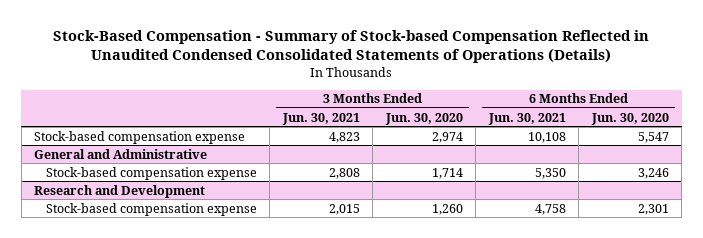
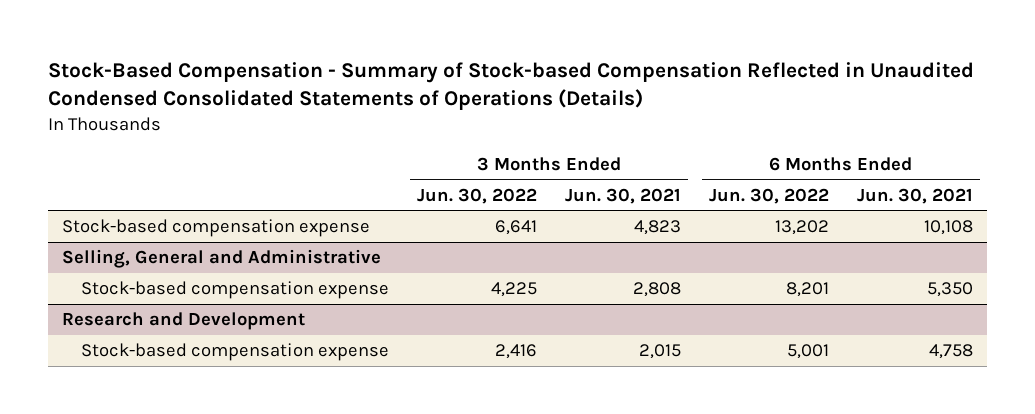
[384,112,463,125] Jun. 30, 2020 -> none
[590,112,669,125] Jun. 30, 2020 -> none
none -> [416,187,537,204] Jun. 30, 2022
none -> [708,187,829,204] Jun. 30, 2022
[34,148,208,159] General and Administrative -> [62,249,382,269] Selling, General and Administrative

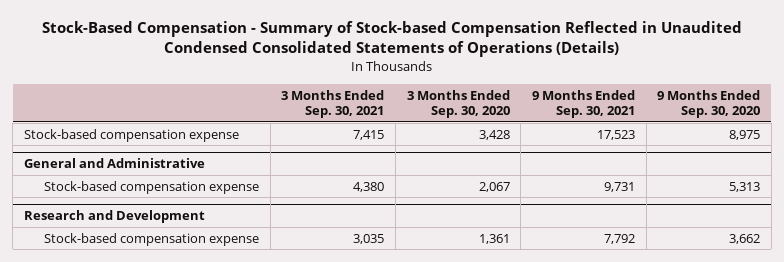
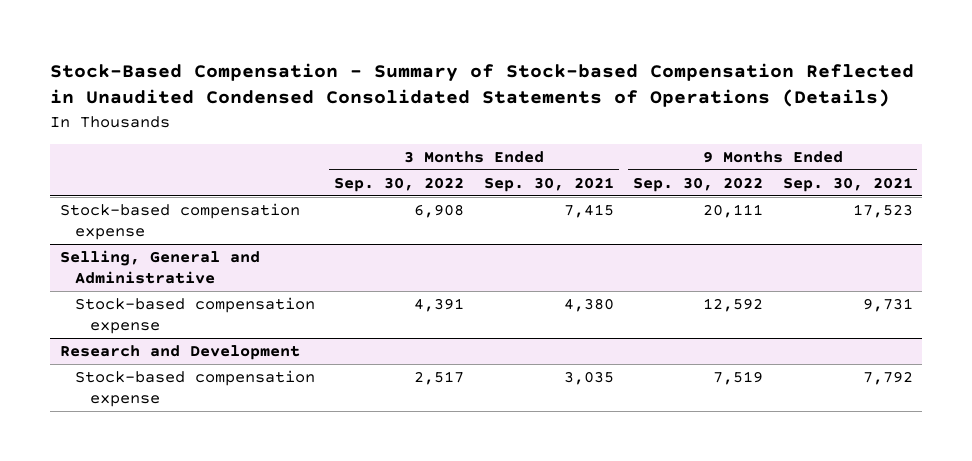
[406,89,510,119] 3 Months Ended Sep. 30, 2020 -> none
[657,89,761,119] 9 Months Ended Sep. 30, 2020 -> none
none -> [334,176,465,192] Sep. 30, 2022
none -> [633,176,764,192] Sep. 30, 2022
[23,158,205,169] General and Administrative -> [59,249,260,285] Selling, General and Administrative

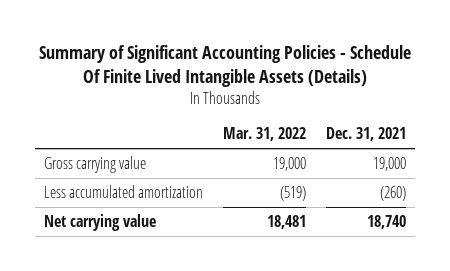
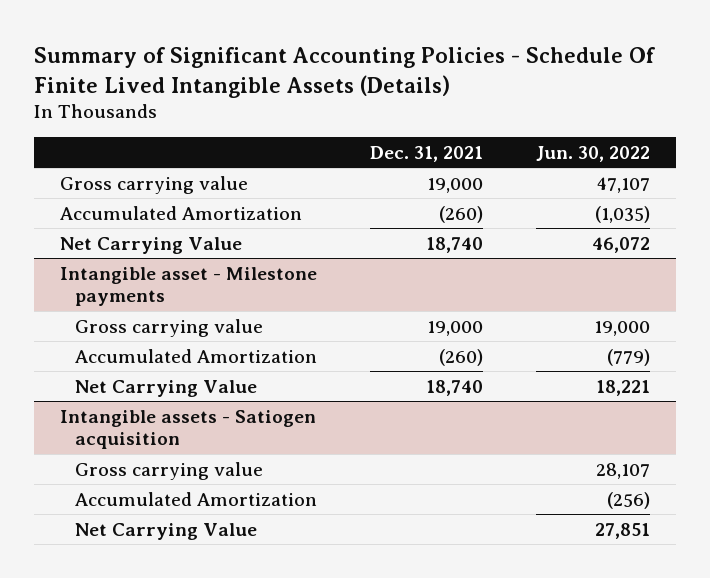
[223,127,307,142] Mar. 31, 2022 -> none
none -> [535,145,650,162] Jun. 30, 2022
[44,184,204,198] Less accumulated amortization -> [60,205,303,220] Accumulated Amortization
[44,213,157,231] Net carrying value -> [60,236,243,254] Net Carrying Value
none -> [60,266,318,307] Intangible asset - Milestone payments
none -> [75,318,264,337] Gross carrying value
none -> [75,348,318,363] Accumulated Amortization
none -> [75,379,258,397] Net Carrying Value
none -> [60,409,317,450] Intangible assets - Satiogen acquisition
none -> [75,461,264,480] Gross carrying value
none -> [75,491,318,506] Accumulated Amortization
none -> [75,522,258,540] Net Carrying Value

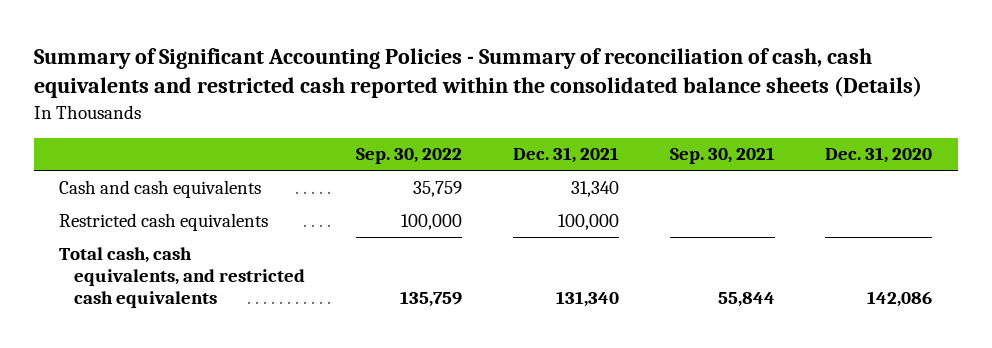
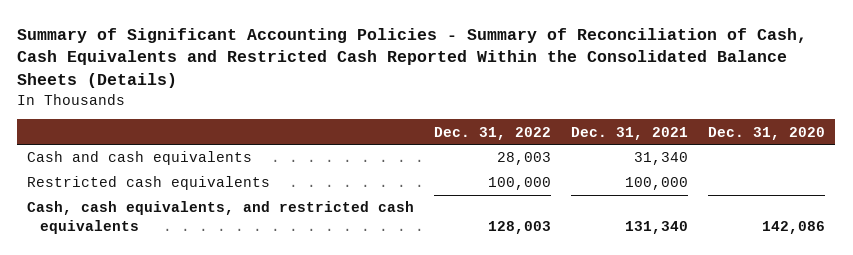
[34,47,923,98] Summary of Significant Accounting Policies - Summary of reconciliation of cash, cash equivalents and restricted cash reported within the consolidated balance sheets (Details) -> [17,27,808,89] Summary of Significant Accounting Policies - Summary of Reconciliation of Cash, Cash Equivalents and Restricted Cash Reported Within the Consolidated Balance Sheets (Details)
[356,148,463,165] Sep. 30, 2022 -> none
[669,147,775,165] Sep. 30, 2021 -> none
none -> [434,126,552,140] Dec. 31, 2022
[59,246,306,309] Total cash, cash equivalents, and restricted cash equivalents -> [27,201,415,234] Cash, cash equivalents, and restricted cash equivalents

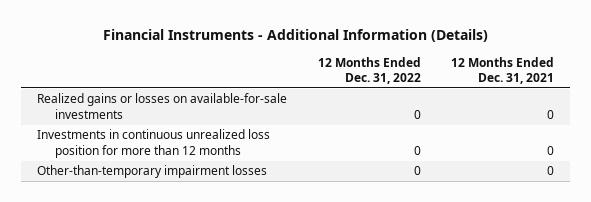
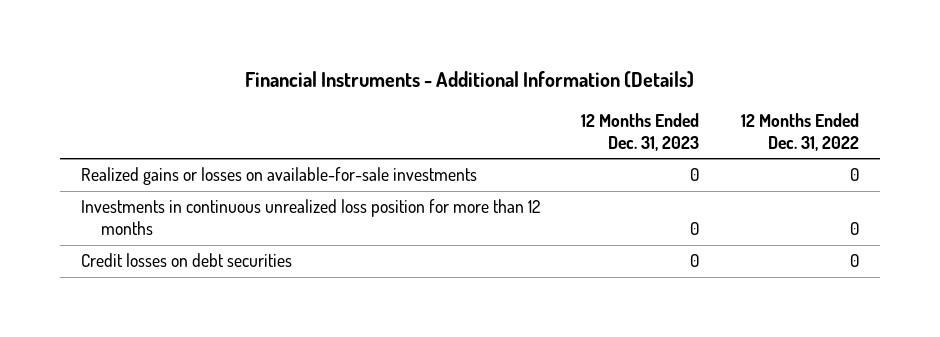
[451,56,555,84] 12 Months Ended Dec. 31, 2021 -> none
none -> [581,112,700,151] 12 Months Ended Dec. 31, 2023
[36,165,267,179] Other-than-temporary impairment losses -> none
none -> [80,253,292,268] Credit losses on debt securities

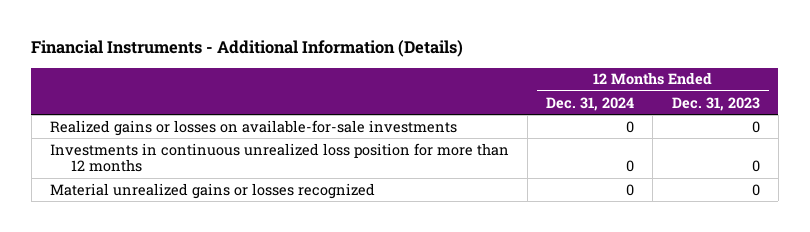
[740,112,859,151] 12 Months Ended Dec. 31, 2022 -> none
none -> [546,96,635,111] Dec. 31, 2024
[80,253,292,268] Credit losses on debt securities -> none
none -> [49,182,375,199] Material unrealized gains or losses recognized

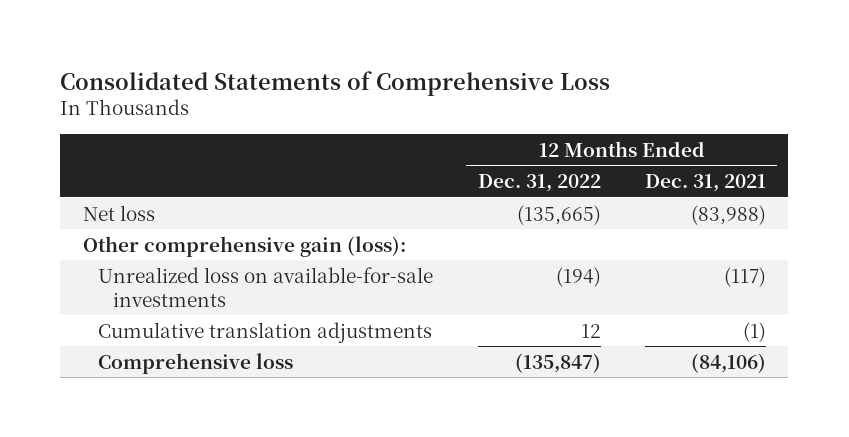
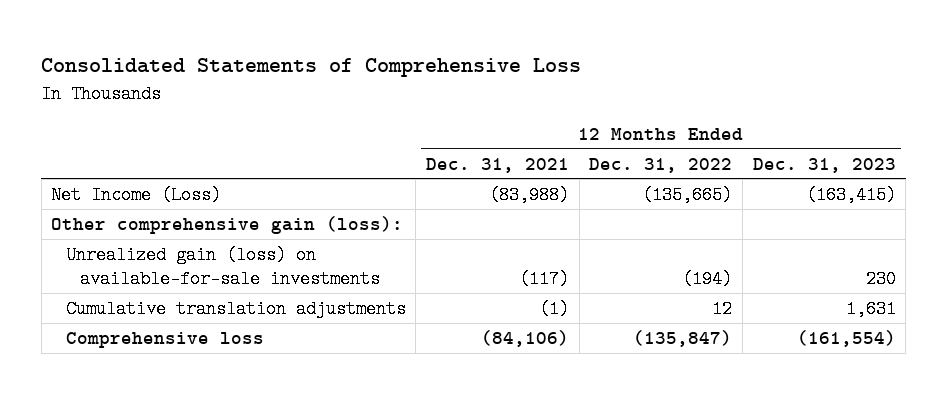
none -> [752,157,896,173] Dec. 31, 2023
[82,204,155,221] Net loss -> [51,185,222,204] Net Income (Loss)
[98,266,434,307] Unrealized loss on available-for-sale investments -> [65,245,380,289] Unrealized gain (loss) on available-for-sale investments

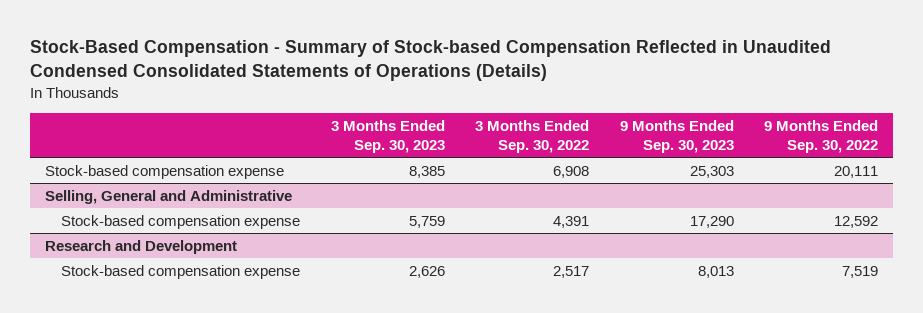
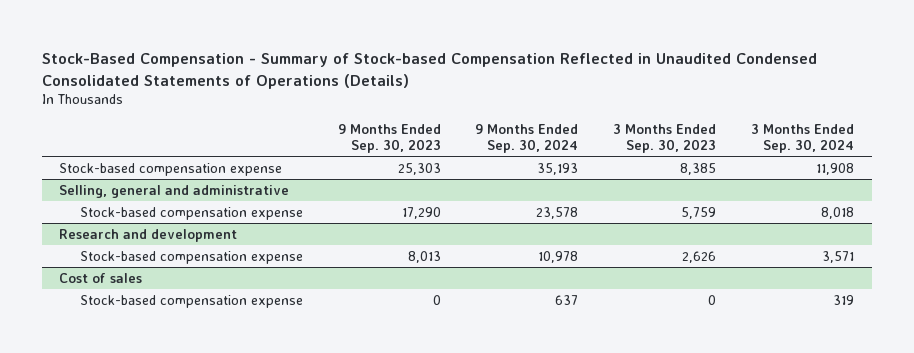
[475,119,590,153] 3 Months Ended Sep. 30, 2022 -> none
[764,119,879,153] 9 Months Ended Sep. 30, 2022 -> none
none -> [475,124,579,154] 9 Months Ended Sep. 30, 2024
none -> [751,124,855,154] 3 Months Ended Sep. 30, 2024
[45,189,293,204] Selling, General and Administrative -> [59,184,290,198] Selling, general and administrative
[45,239,238,254] Research and Development -> [59,228,238,242] Research and development
none -> [59,272,143,283] Cost of sales
none -> [79,294,303,308] Stock-based compensation expense

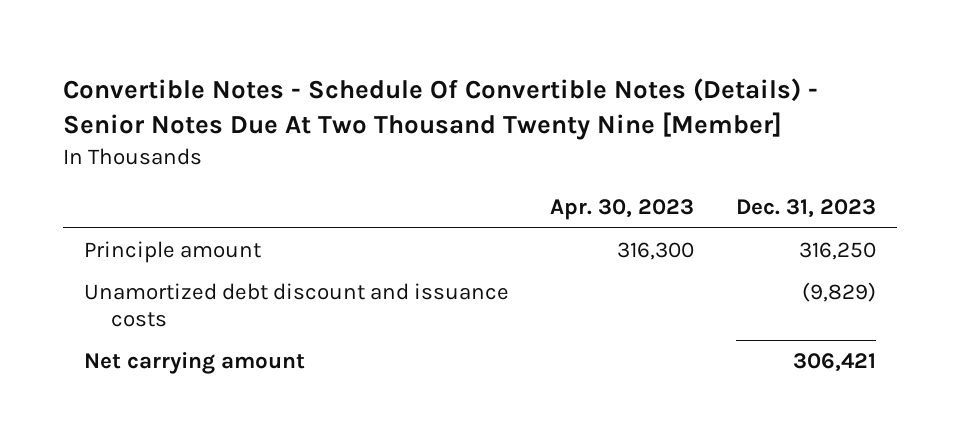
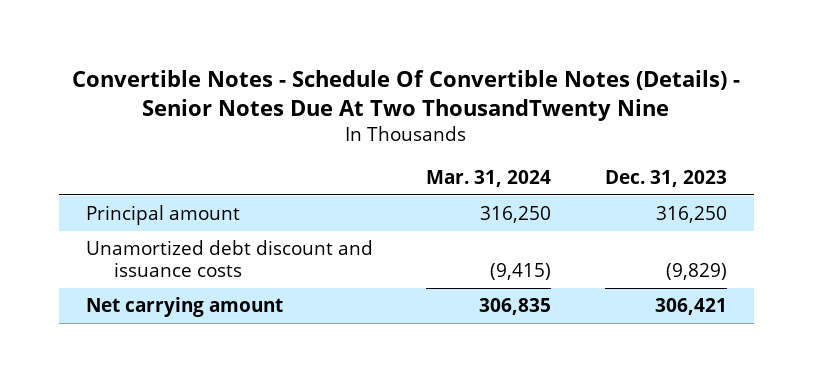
[63,78,819,141] Convertible Notes - Schedule Of Convertible Notes (Details) - Senior Notes Due At Two Thousand Twenty Nine [Member] -> [72,70,741,122] Convertible Notes - Schedule Of Convertible Notes (Details) - Senior Notes Due At Two ThousandTwenty Nine
[550,199,695,221] Apr. 30, 2023 -> none
none -> [426,169,552,187] Mar. 31, 2024
[83,240,261,263] Principle amount -> [85,205,240,226] Principal amount

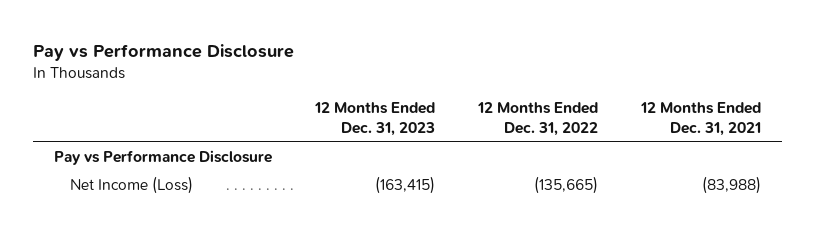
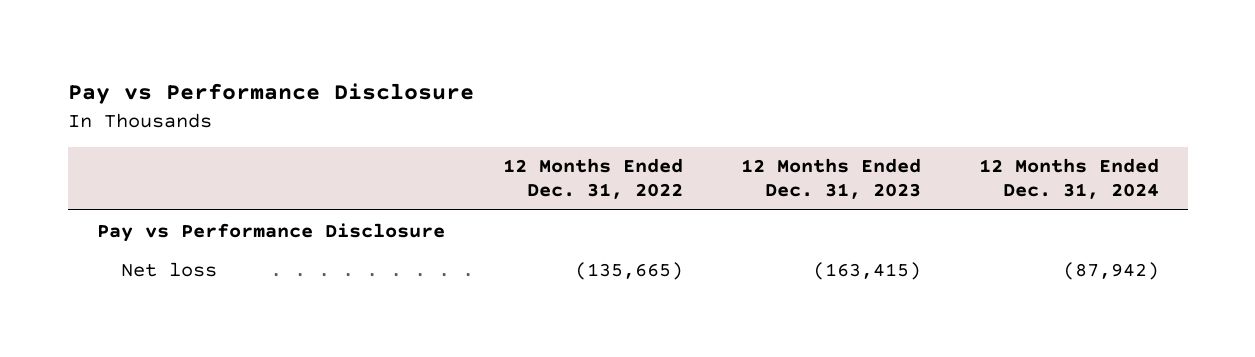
[639,102,761,136] 12 Months Ended Dec. 31, 2021 -> none
none -> [978,158,1159,200] 12 Months Ended Dec. 31, 2024
[70,176,194,195] Net Income (Loss) -> [121,261,218,277] Net loss

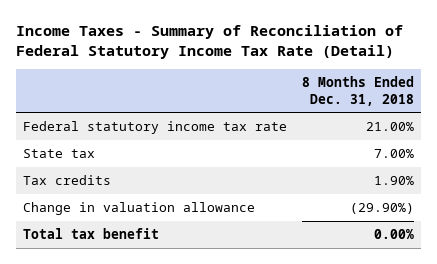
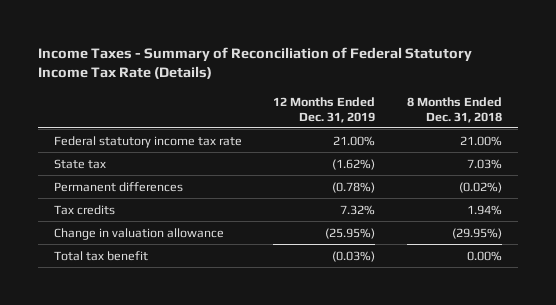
[16,25,404,60] Income Taxes - Summary of Reconciliation of Federal Statutory Income Tax Rate (Detail) -> [38,46,473,80] Income Taxes - Summary of Reconciliation of Federal Statutory Income Tax Rate (Details)
none -> [273,96,376,123] 12 Months Ended Dec. 31, 2019
[373,149,414,159] 7.00% -> [467,158,503,169] 7.03%
none -> [53,181,183,192] Permanent differences
[373,176,414,186] 1.90% -> [467,204,503,215] 1.94%
[349,203,414,215] (29.90%) -> [452,227,503,239] (29.95%)

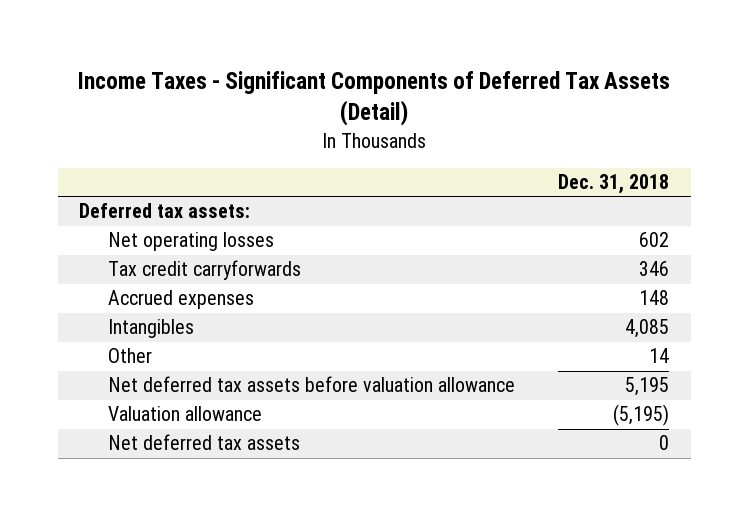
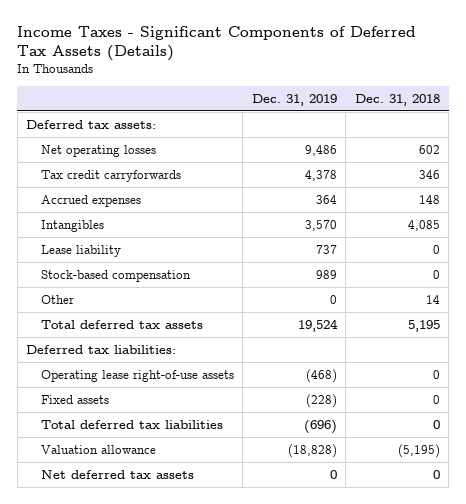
[78,70,671,127] Income Taxes - Significant Components of Deferred Tax Assets (Detail) -> [17,25,417,62] Income Taxes - Significant Components of Deferred Tax Assets (Details)
none -> [251,93,337,106] Dec. 31, 2019
none -> [41,244,122,257] Lease liability
none -> [41,269,192,282] Stock-based compensation
[108,376,516,393] Net deferred tax assets before valuation allowance -> [41,319,204,329] Total deferred tax assets
none -> [26,344,177,354] Deferred tax liabilities:
none -> [41,369,235,382] Operating lease right-of-use assets
none -> [41,394,110,404] Fixed assets
none -> [41,419,224,429] Total deferred tax liabilities

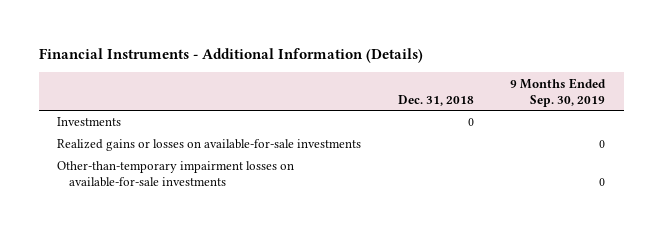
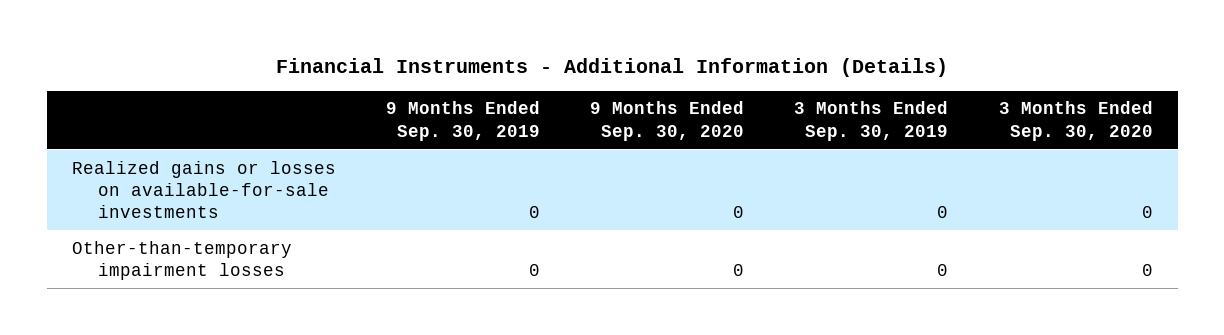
[397,94,474,106] Dec. 31, 2018 -> none
none -> [590,101,745,141] 9 Months Ended Sep. 30, 2020
none -> [794,101,949,141] 3 Months Ended Sep. 30, 2019
none -> [998,101,1153,141] 3 Months Ended Sep. 30, 2020
[57,117,122,127] Investments -> none
[57,161,295,188] Other-than-temporary impairment losses on available-for-sale investments -> [71,240,292,280] Other-than-temporary impairment losses

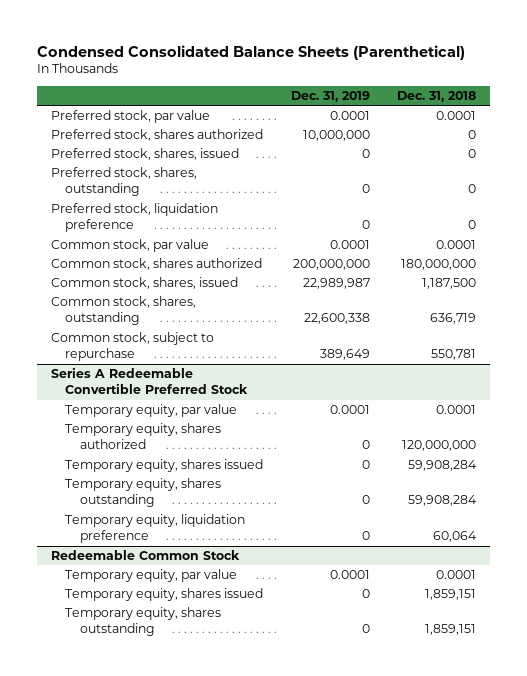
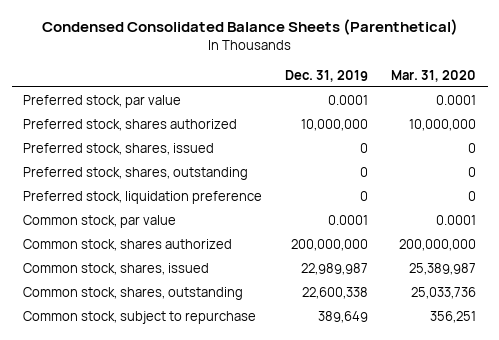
[397,91,477,103] Dec. 31, 2018 -> none
none -> [391,69,477,82] Mar. 31, 2020
[50,367,249,395] Series A Redeemable Convertible Preferred Stock -> none
[65,404,238,418] Temporary equity, par value -> none
[65,423,222,450] Temporary equity, shares authorized -> none
[65,459,264,473] Temporary equity, shares issued -> none
[65,478,222,508] Temporary equity, shares outstanding -> none
[65,514,246,544] Temporary equity, liquidation preference -> none
[50,550,240,561] Redeemable Common Stock -> none
[65,569,238,583] Temporary equity, par value -> none
[65,588,264,602] Temporary equity, shares issued -> none
[65,607,222,637] Temporary equity, shares outstanding -> none

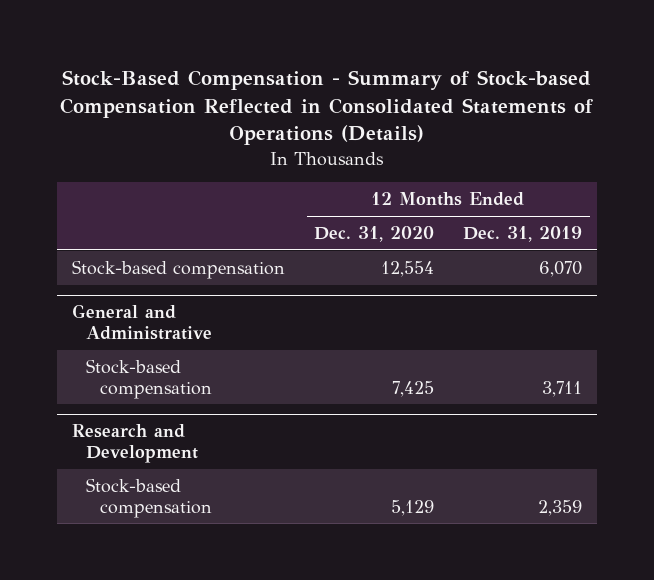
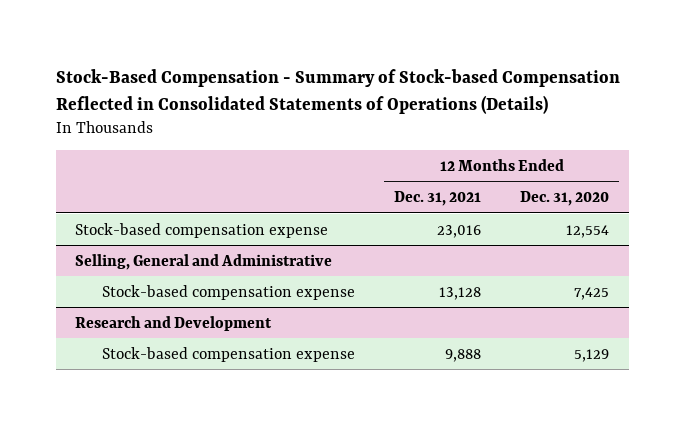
[463,225,583,242] Dec. 31, 2019 -> none
none -> [393,191,481,207] Dec. 31, 2021
[71,259,285,279] Stock-based compensation -> [75,222,329,238] Stock-based compensation expense
[71,304,213,340] General and Administrative -> [75,253,333,270] Selling, General and Administrative
[86,358,213,399] Stock-based compensation -> [101,284,355,300] Stock-based compensation expense
[86,477,213,518] Stock-based compensation -> [101,346,355,362] Stock-based compensation expense

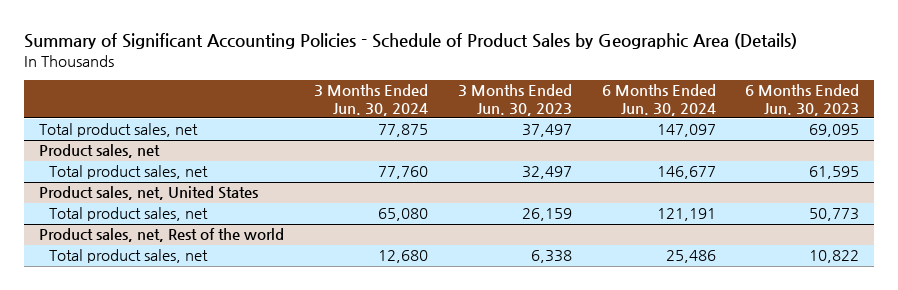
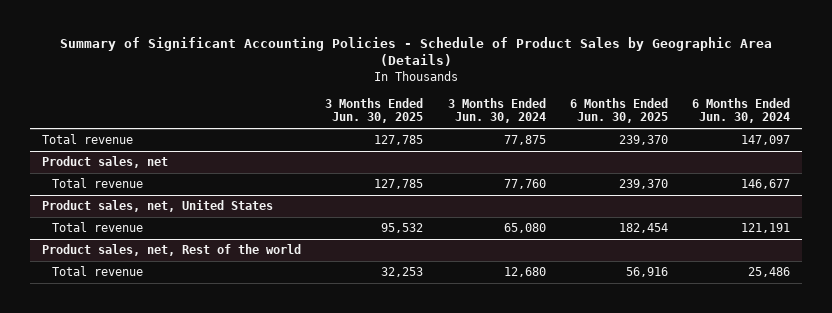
[457,84,572,116] 3 Months Ended Jun. 30, 2023 -> none
[745,84,860,116] 6 Months Ended Jun. 30, 2023 -> none
none -> [325,97,424,124] 3 Months Ended Jun. 30, 2025
none -> [569,97,668,124] 6 Months Ended Jun. 30, 2025
[38,123,198,138] Total product sales, net -> [42,134,134,145] Total revenue
[49,165,209,180] Total product sales, net -> [52,178,144,189] Total revenue
[49,207,209,222] Total product sales, net -> [52,222,144,233] Total revenue
[49,249,209,264] Total product sales, net -> [52,266,144,277] Total revenue

